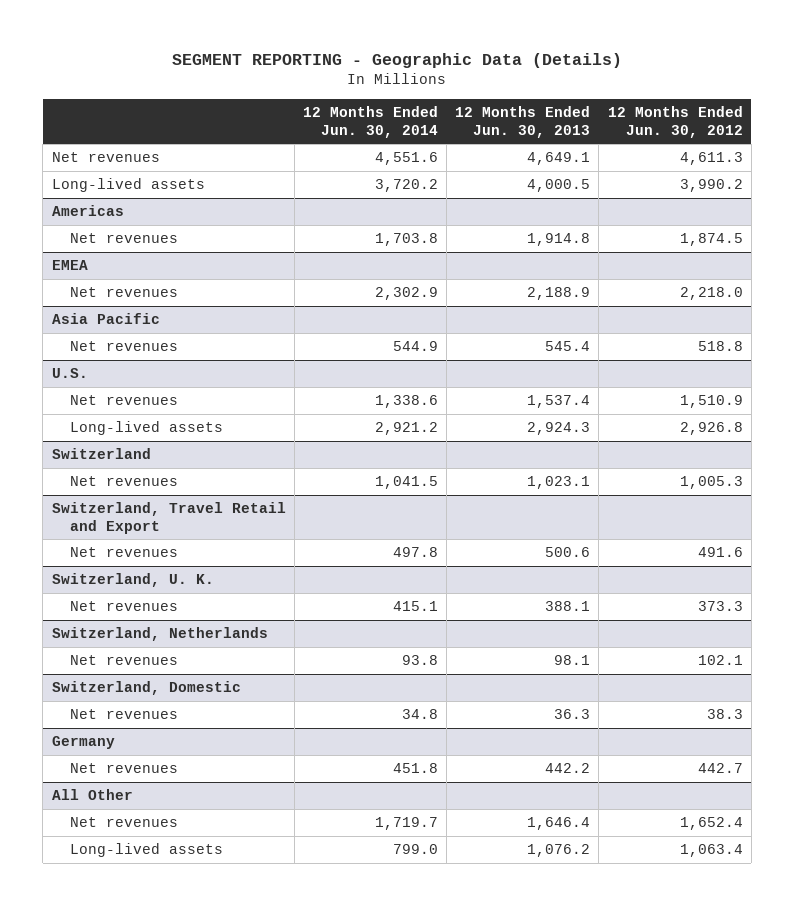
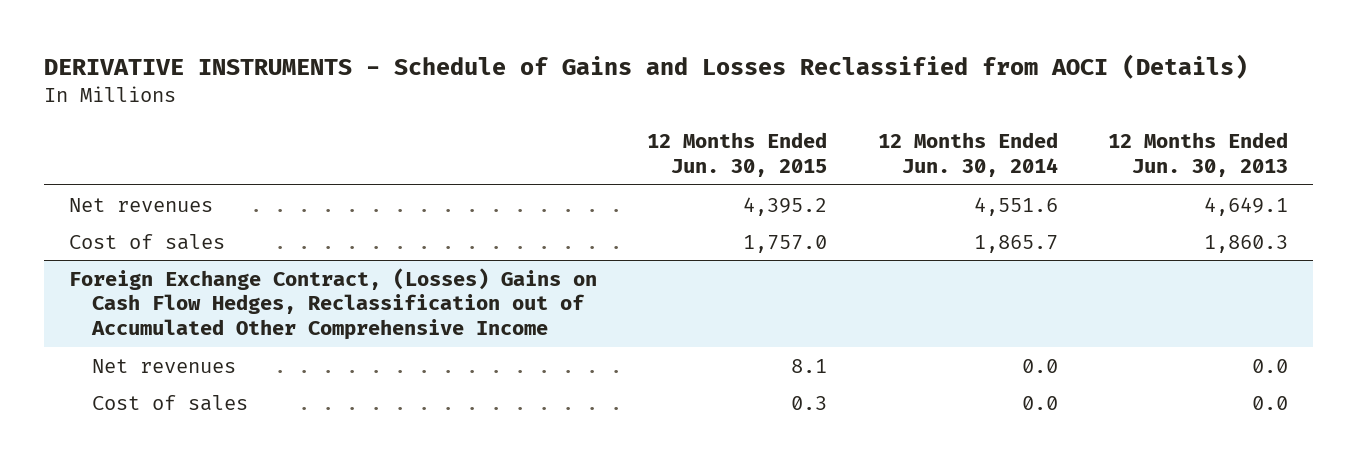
[172,53,623,69] SEGMENT REPORTING - Geographic Data (Details) -> [44,54,1249,80] DERIVATIVE INSTRUMENTS - Schedule of Gains and Losses Reclassified from AOCI (Details)
[607,105,743,138] 12 Months Ended Jun. 30, 2012 -> none
none -> [647,132,828,177] 12 Months Ended Jun. 30, 2015
[51,178,205,193] Long-lived assets -> none
[51,205,124,217] Americas -> none
[51,260,88,271] EMEA -> none
[70,287,179,298] Net revenues -> none
[51,313,160,325] Asia Pacific -> none
[70,341,179,352] Net revenues -> none
[51,368,88,379] U.S. -> none
[70,395,179,406] Net revenues -> none
[70,421,224,436] Long-lived assets -> none
[51,448,151,460] Switzerland -> none
[70,476,179,487] Net revenues -> none
[51,502,286,534] Switzerland, Travel Retail and Export -> none
[70,547,179,558] Net revenues -> none
[51,573,214,588] Switzerland, U. K. -> none
[70,601,179,612] Net revenues -> none
[51,627,268,642] Switzerland, Netherlands -> none
[70,655,179,666] Net revenues -> none
[51,681,241,696] Switzerland, Domestic -> none
[70,709,179,720] Net revenues -> none
[51,736,115,750] Germany -> none
[70,763,179,774] Net revenues -> none
[51,789,133,801] All Other -> none
[70,817,179,828] Net revenues -> none
[70,843,224,858] Long-lived assets -> none
none -> [69,233,226,250] Cost of sales
none -> [69,267,598,341] Foreign Exchange Contract, (Losses) Gains on Cash Flow Hedges, Reclassification out of Accumulated Other Comprehensive Income
[374,233,438,247] 1,703.8 -> [1021,358,1058,373] 0.0
[527,233,591,247] 1,914.8 -> [1251,358,1288,373] 0.0
none -> [92,394,249,411] Cost of sales

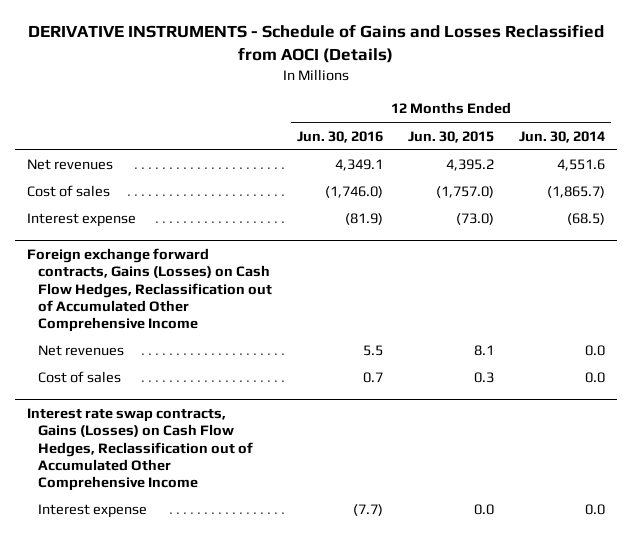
[1107,132,1288,177] 12 Months Ended Jun. 30, 2013 -> none
none -> [297,130,384,143] Jun. 30, 2016
[743,234,828,253] 1,757.0 -> [436,186,495,199] (1,757.0)
[973,234,1058,253] 1,865.7 -> [547,186,606,199] (1,865.7)
none -> [27,213,137,228] Interest expense
[69,267,598,341] Foreign Exchange Contract, (Losses) Gains on Cash Flow Hedges, Reclassification out of Accumulated Other Comprehensive Income -> [27,248,273,333] Foreign exchange forward contracts, Gains (Losses) on Cash Flow Hedges, Reclassification out of Accumulated Other Comprehensive Income
none -> [27,408,254,492] Interest rate swap contracts, Gains (Losses) on Cash Flow Hedges, Reclassification out of Accumulated Other Comprehensive Income
none -> [38,504,148,519] Interest expense

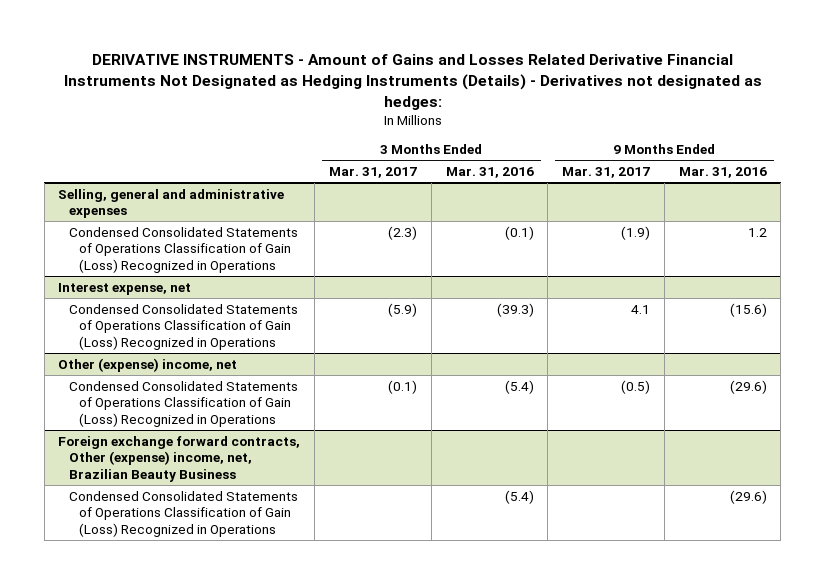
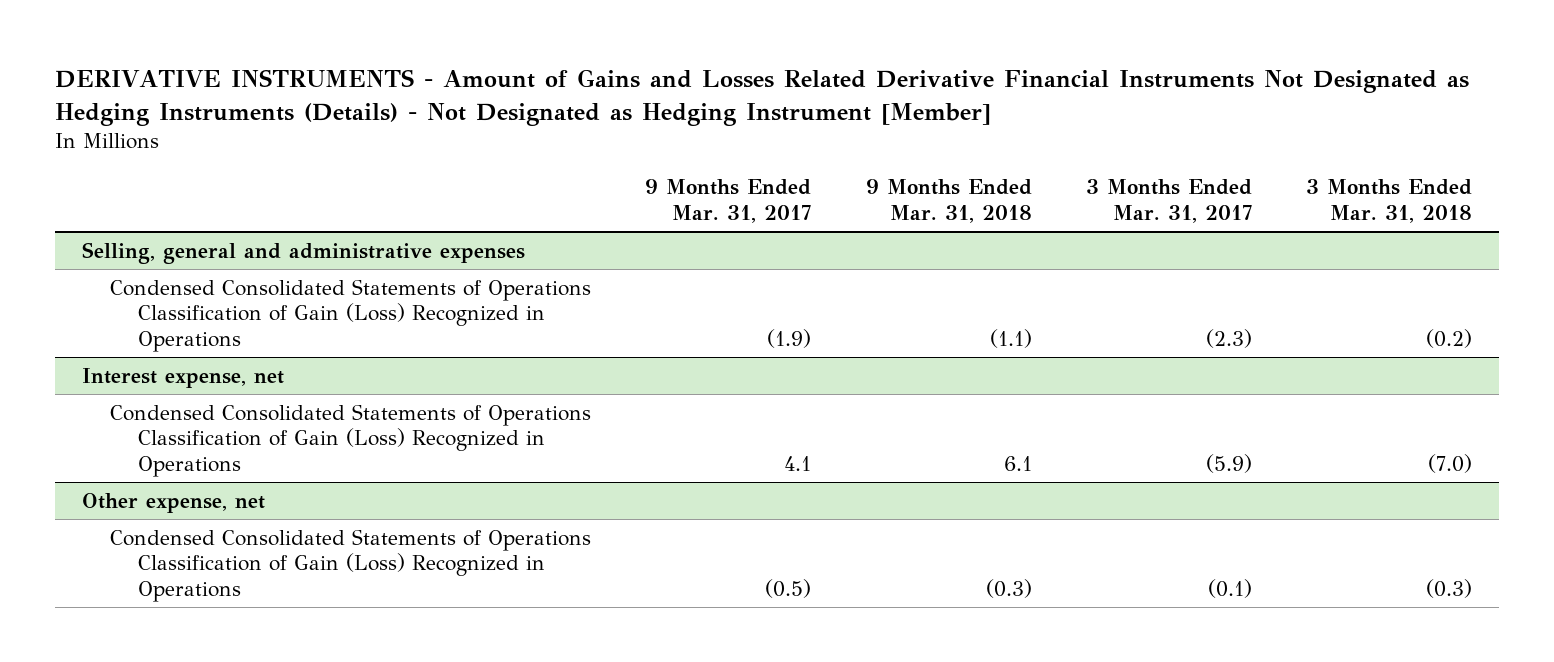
[63,54,762,110] DERIVATIVE INSTRUMENTS - Amount of Gains and Losses Related Derivative Financial Instruments Not Designated as Hedging Instruments (Details) - Derivatives not designated as hedges: -> [54,69,1469,126] DERIVATIVE INSTRUMENTS - Amount of Gains and Losses Related Derivative Financial Instruments Not Designated as Hedging Instruments (Details) - Not Designated as Hedging Instrument [Member]
[445,166,534,178] Mar. 31, 2016 -> none
[678,166,767,178] Mar. 31, 2016 -> none
none -> [865,179,1032,223] 9 Months Ended Mar. 31, 2018
none -> [1306,179,1473,223] 3 Months Ended Mar. 31, 2018
[58,357,238,372] Other (expense) income, net -> [81,492,265,513] Other expense, net
[58,435,301,482] Foreign exchange forward contracts, Other (expense) income, net, Brazilian Beauty Business -> none
[68,490,298,537] Condensed Consolidated Statements of Operations Classification of Gain (Loss) Recognized in Operations -> none

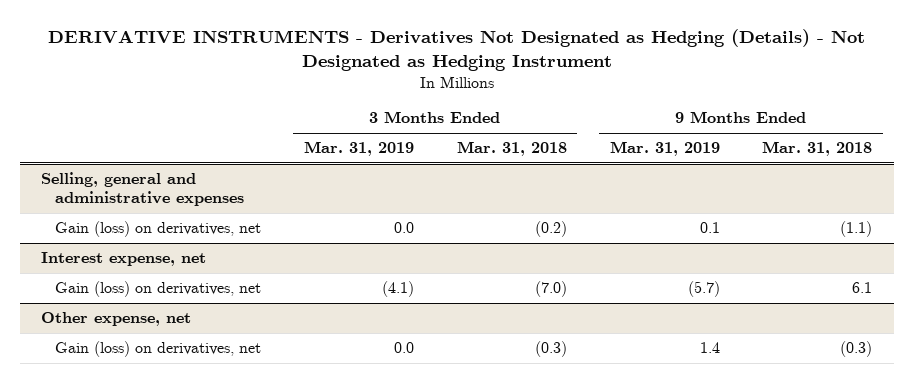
[54,69,1469,126] DERIVATIVE INSTRUMENTS - Amount of Gains and Losses Related Derivative Financial Instruments Not Designated as Hedging Instruments (Details) - Not Designated as Hedging Instrument [Member] -> [47,29,865,72] DERIVATIVE INSTRUMENTS - Derivatives Not Designated as Hedging (Details) - Not Designated as Hedging Instrument
[645,179,812,223] 9 Months Ended Mar. 31, 2017 -> none
[1085,179,1252,223] 3 Months Ended Mar. 31, 2017 -> none
none -> [303,141,414,157] Mar. 31, 2019
none -> [609,141,720,157] Mar. 31, 2019
[109,278,591,352] Condensed Consolidated Statements of Operations Classification of Gain (Loss) Recognized in Operations -> [54,221,261,238] Gain (loss) on derivatives, net
[109,403,591,477] Condensed Consolidated Statements of Operations Classification of Gain (Loss) Recognized in Operations -> [54,281,261,298] Gain (loss) on derivatives, net
[109,528,591,602] Condensed Consolidated Statements of Operations Classification of Gain (Loss) Recognized in Operations -> [54,341,261,358] Gain (loss) on derivatives, net

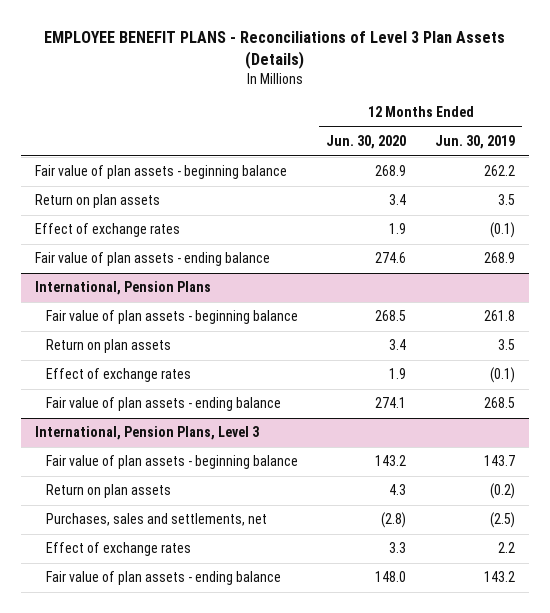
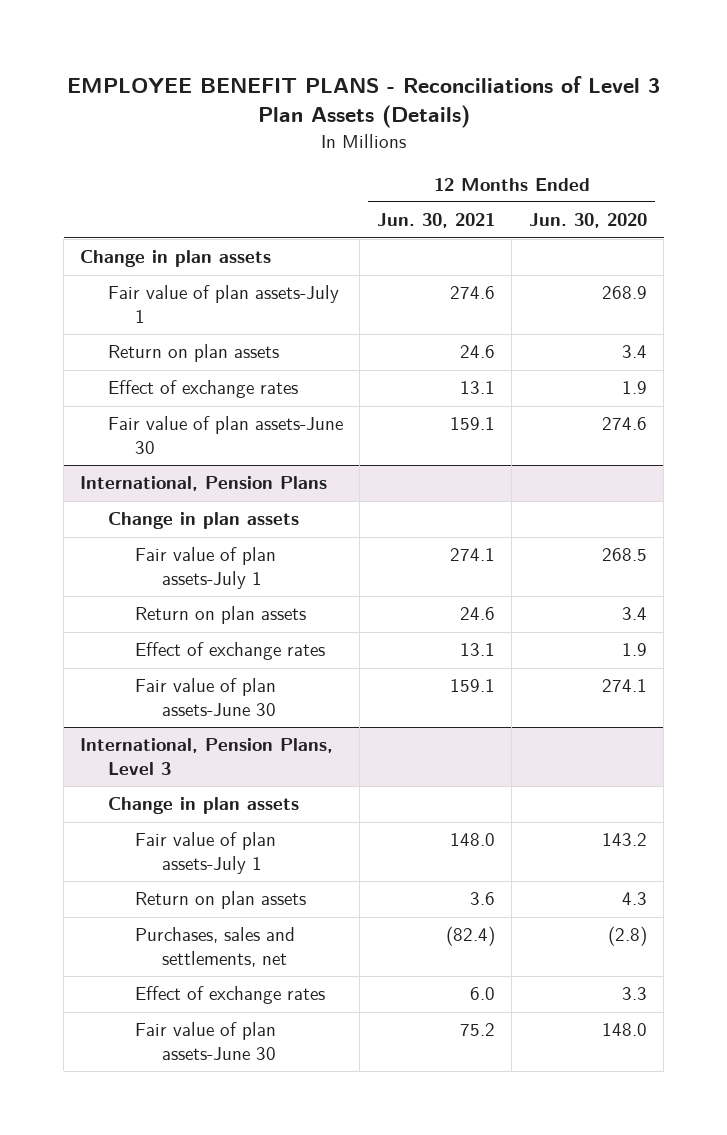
[434,135,515,150] Jun. 30, 2019 -> none
none -> [376,213,495,229] Jun. 30, 2021
none -> [80,250,272,268] Change in plan assets
[35,165,288,180] Fair value of plan assets - beginning balance -> [107,285,339,323] Fair value of plan assets-July 1
[35,252,271,267] Fair value of plan assets - ending balance -> [107,416,343,454] Fair value of plan assets-June 30
none -> [107,512,299,530] Change in plan assets
[46,310,299,325] Fair value of plan assets - beginning balance -> [135,547,277,589] Fair value of plan assets-July 1
[46,397,282,412] Fair value of plan assets - ending balance -> [135,678,277,716] Fair value of plan assets-June 30
none -> [107,797,299,815] Change in plan assets
[46,455,299,470] Fair value of plan assets - beginning balance -> [135,832,277,874] Fair value of plan assets-July 1
[46,571,282,586] Fair value of plan assets - ending balance -> [135,1022,277,1060] Fair value of plan assets-June 30

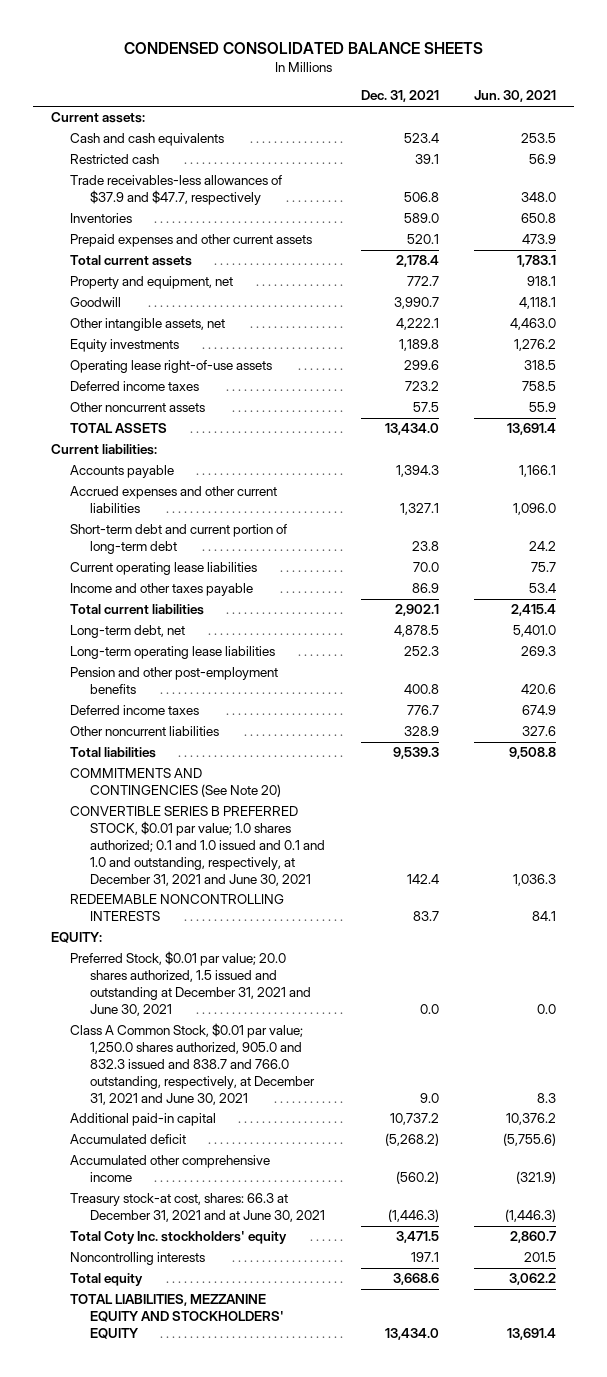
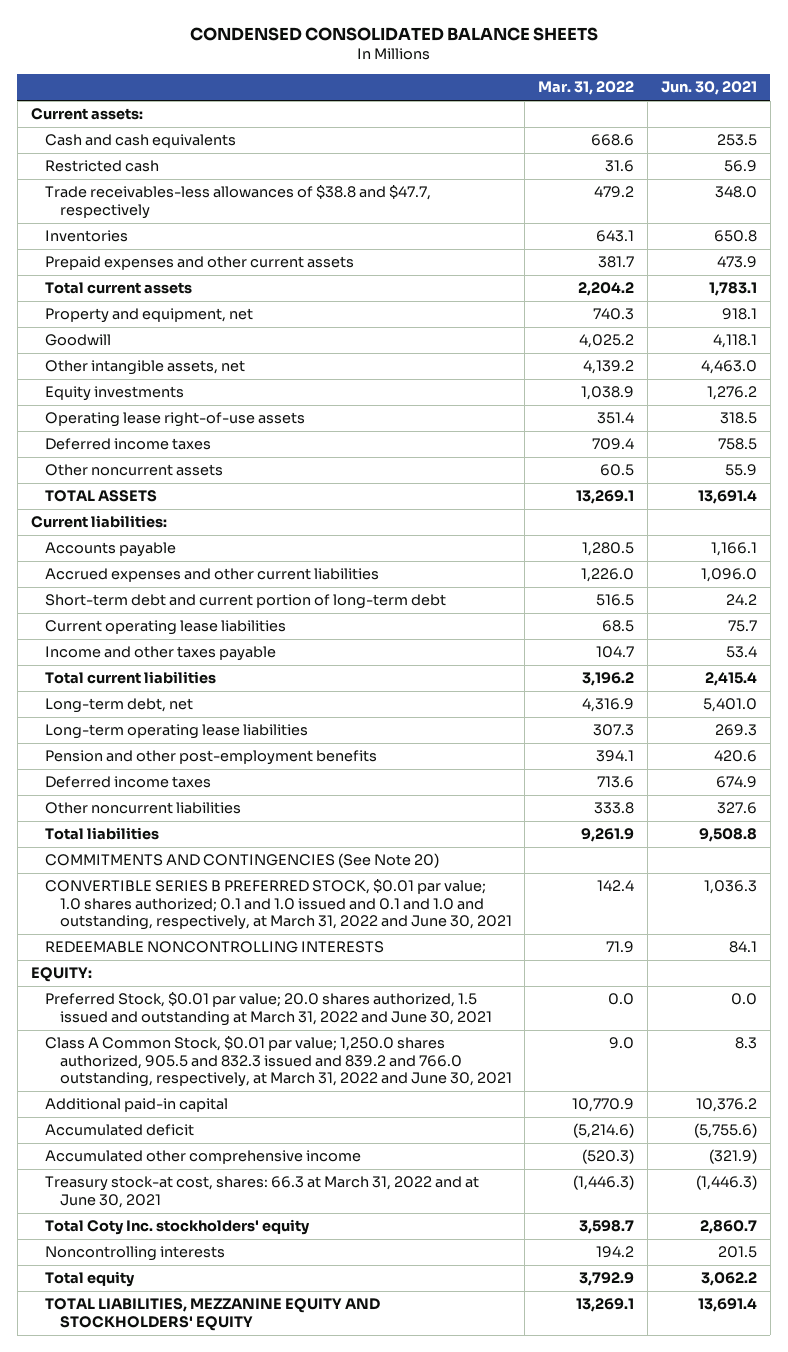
[360,90,439,103] Dec. 31, 2021 -> none
none -> [538,81,635,96] Mar. 31, 2022
[70,175,283,206] Trade receivables-less allowances of $37.9 and $47.7, respectively -> [45,185,432,219] Trade receivables-less allowances of $38.8 and $47.7, respectively
[70,806,326,886] CONVERTIBLE SERIES B PREFERRED STOCK, $0.01 par value; 1.0 shares authorized; 0.1 and 1.0 issued and 0.1 and 1.0 and outstanding, respectively, at December 31, 2021 and June 30, 2021 -> [45,879,512,931] CONVERTIBLE SERIES B PREFERRED STOCK, $0.01 par value; 1.0 shares authorized; 0.1 and 1.0 issued and 0.1 and 1.0 and outstanding, respectively, at March 31, 2022 and June 30, 2021
[70,951,312,1016] Preferred Stock, $0.01 par value; 20.0 shares authorized, 1.5 issued and outstanding at December 31, 2021 and June 30, 2021 -> [45,992,492,1026] Preferred Stock, $0.01 par value; 20.0 shares authorized, 1.5 issued and outstanding at March 31, 2022 and June 30, 2021
[70,1023,316,1105] Class A Common Stock, $0.01 par value; 1,250.0 shares authorized, 905.0 and 832.3 issued and 838.7 and 766.0 outstanding, respectively, at December 31, 2021 and June 30, 2021 -> [45,1036,512,1088] Class A Common Stock, $0.01 par value; 1,250.0 shares authorized, 905.5 and 832.3 issued and 839.2 and 766.0 outstanding, respectively, at March 31, 2022 and June 30, 2021
[70,1193,326,1223] Treasury stock-at cost, shares: 66.3 at December 31, 2021 and at June 30, 2021 -> [45,1176,480,1208] Treasury stock-at cost, shares: 66.3 at March 31, 2022 and at June 30, 2021

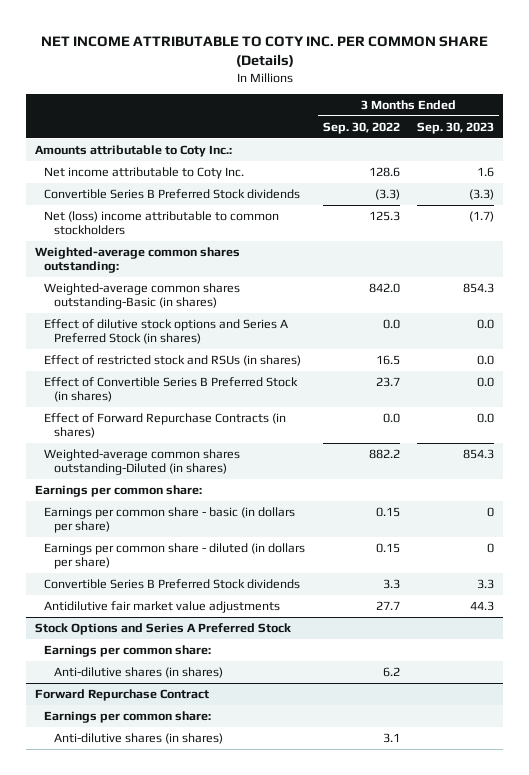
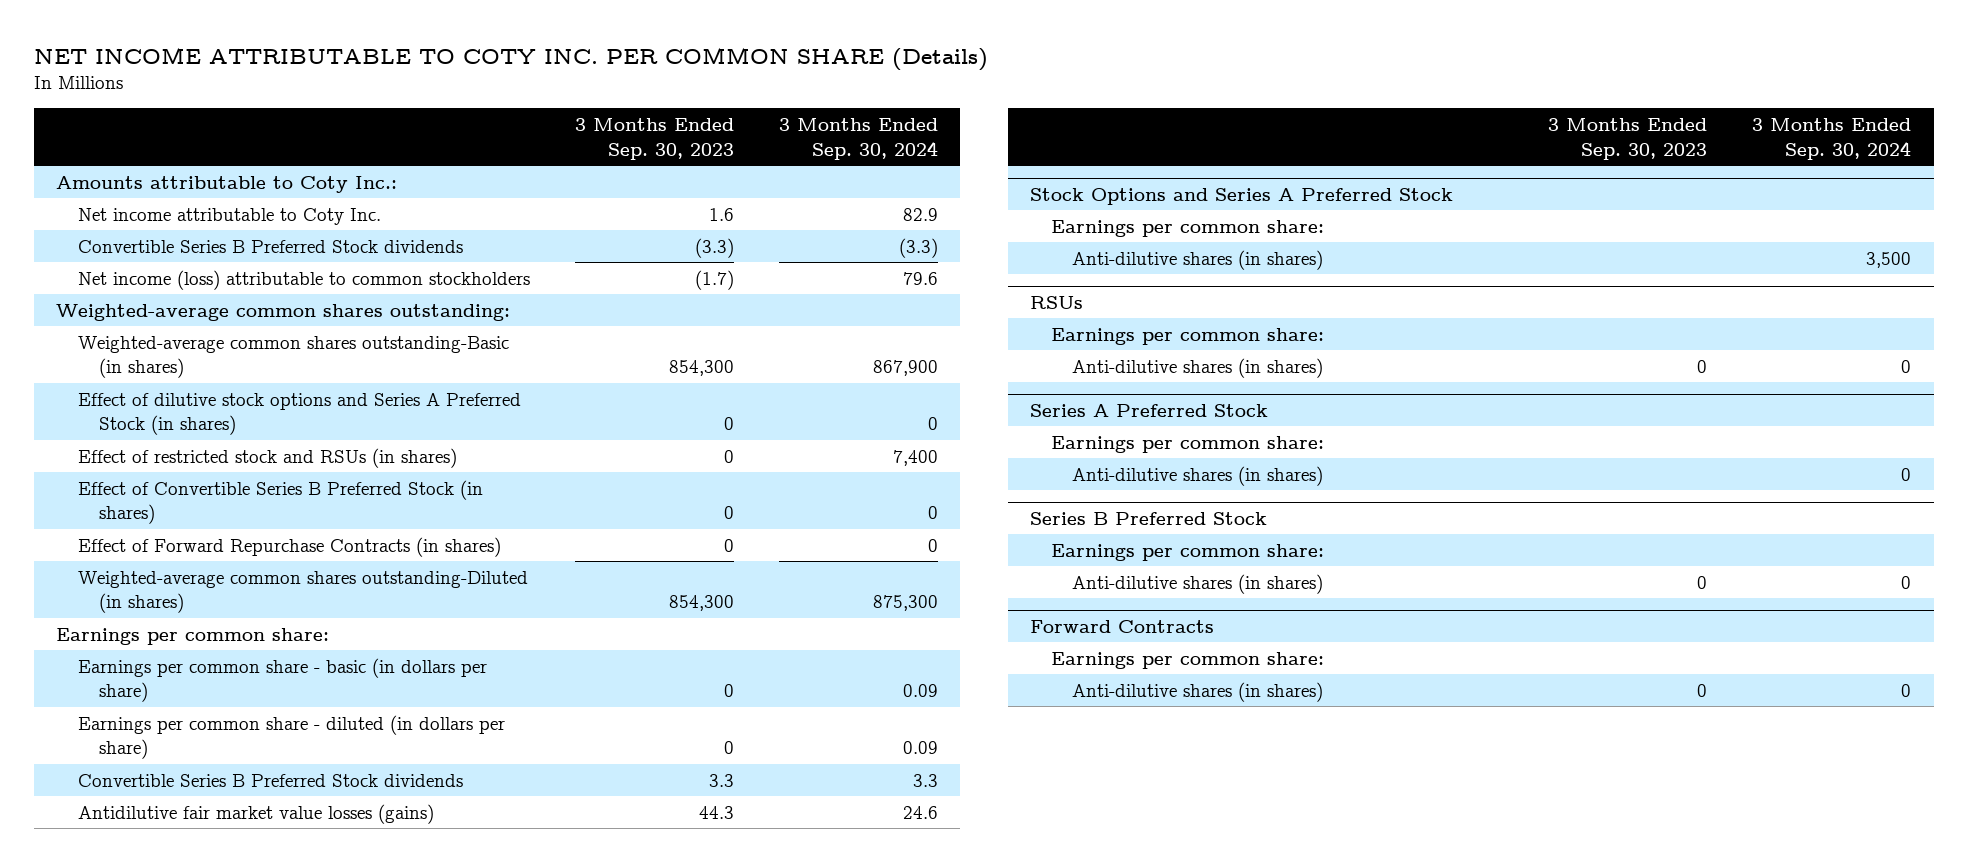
[322,121,400,134] Sep. 30, 2022 -> none
none -> [778,118,938,160] 3 Months Ended Sep. 30, 2024
[44,210,280,236] Net (loss) income attributable to common stockholders -> [77,269,530,290] Net income (loss) attributable to common stockholders
[463,282,495,293] 854.3 -> [668,360,734,377] 854,300
[477,318,495,329] 0.0 -> [723,417,734,431] 0
[477,354,495,365] 0.0 -> [723,449,734,463] 0
[477,376,495,387] 0.0 -> [723,506,734,520] 0
[477,412,495,423] 0.0 -> [723,538,734,552] 0
[463,448,495,459] 854.3 -> [668,595,734,612] 854,300
[44,600,281,613] Antidilutive fair market value adjustments -> [77,803,434,824] Antidilutive fair market value losses (gains)
[35,688,210,701] Forward Repurchase Contract -> none
none -> [1030,295,1084,309] RSUs
none -> [1072,357,1324,378] Anti-dilutive shares (in shares)
none -> [1030,403,1269,417] Series A Preferred Stock
none -> [1051,435,1325,453] Earnings per common share:
none -> [1030,511,1268,525] Series B Preferred Stock
none -> [1051,543,1325,561] Earnings per common share:
none -> [1072,573,1324,594] Anti-dilutive shares (in shares)
none -> [1030,619,1215,633] Forward Contracts
none -> [1051,651,1325,669] Earnings per common share:
none -> [1072,681,1324,702] Anti-dilutive shares (in shares)

